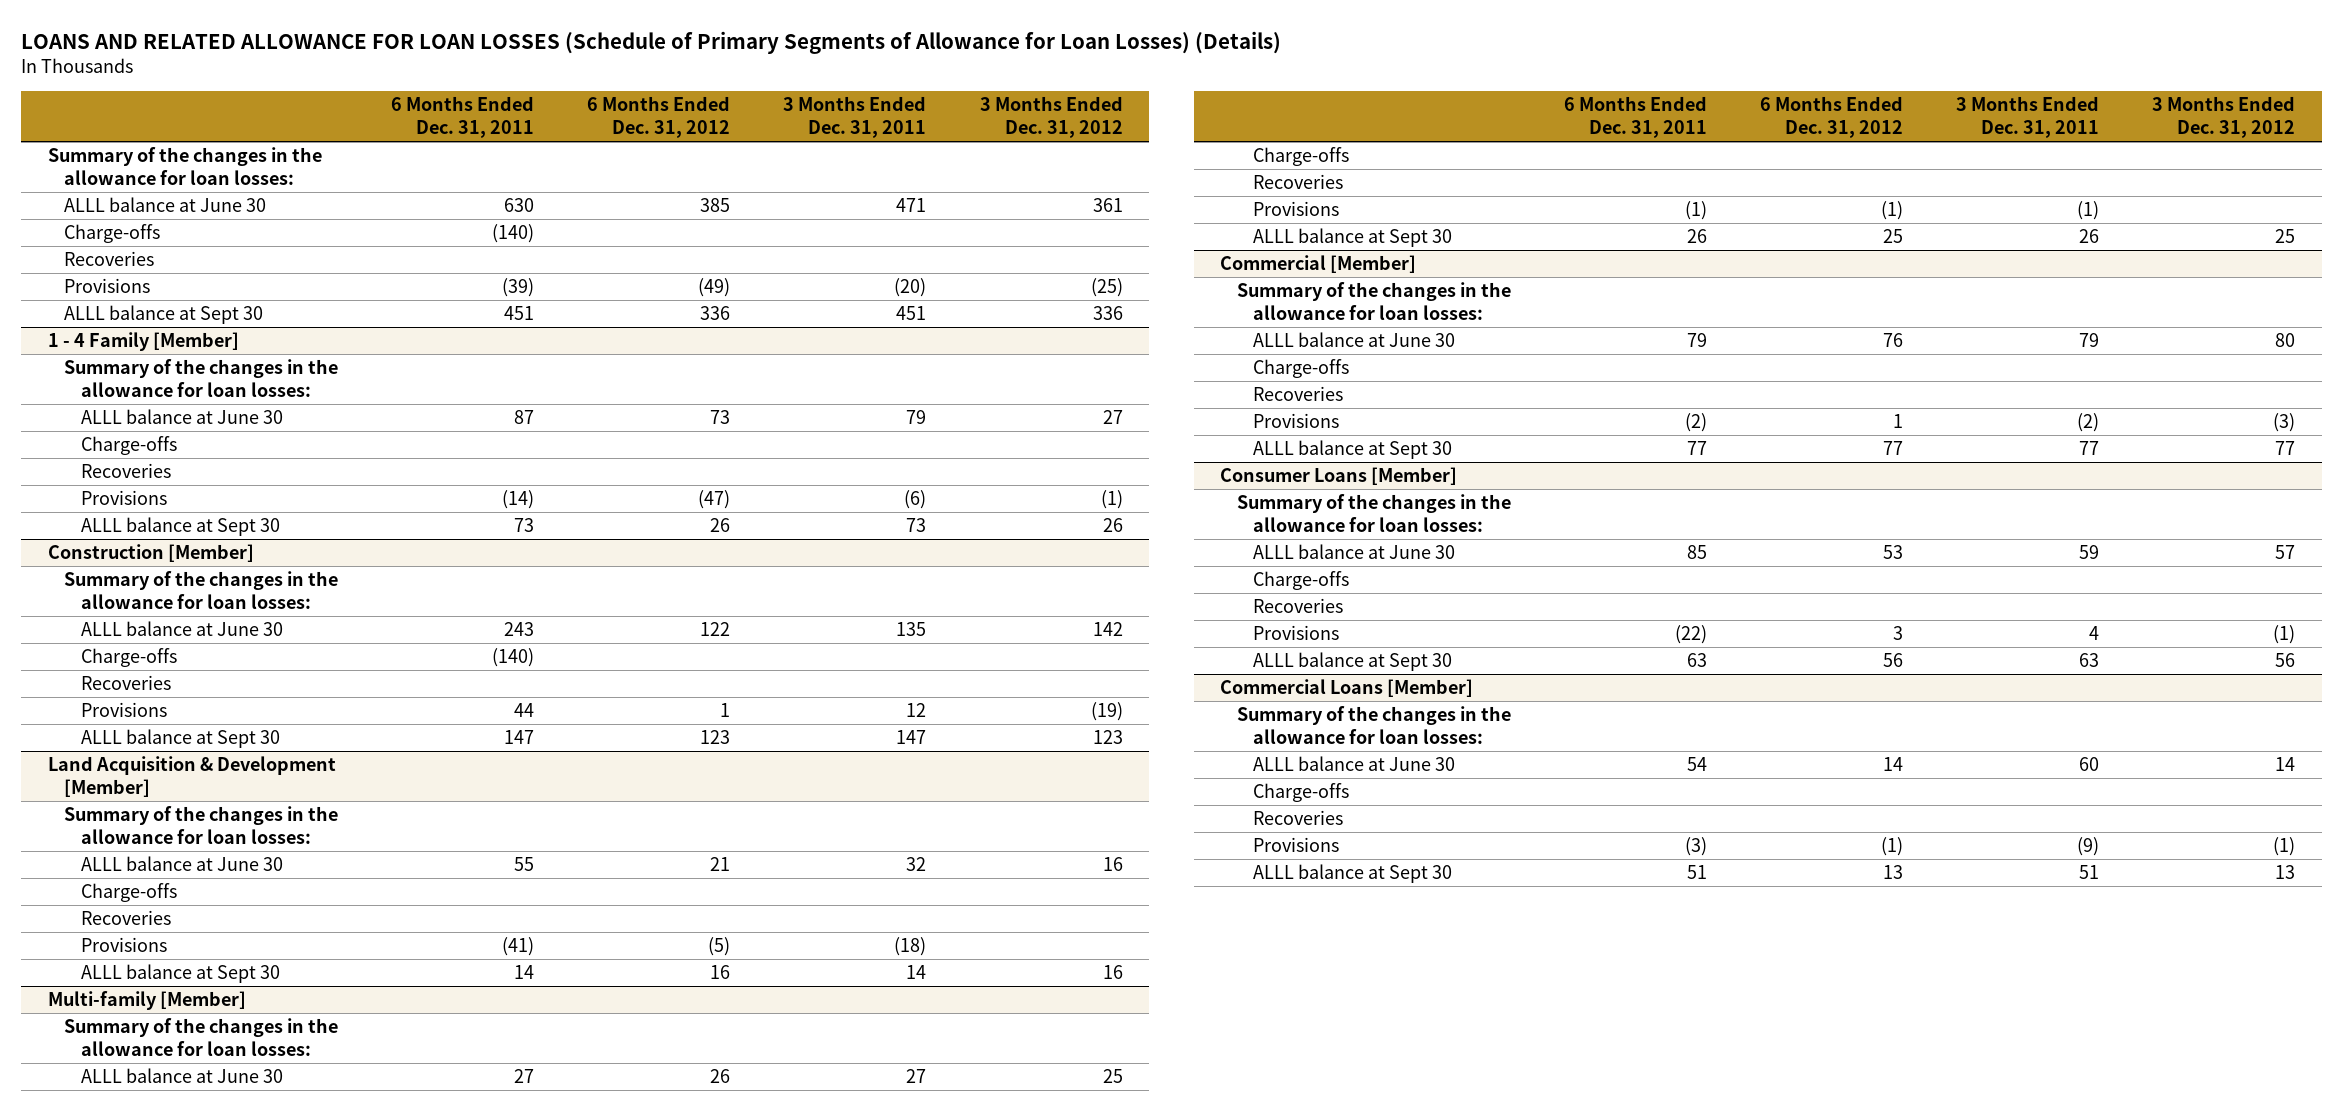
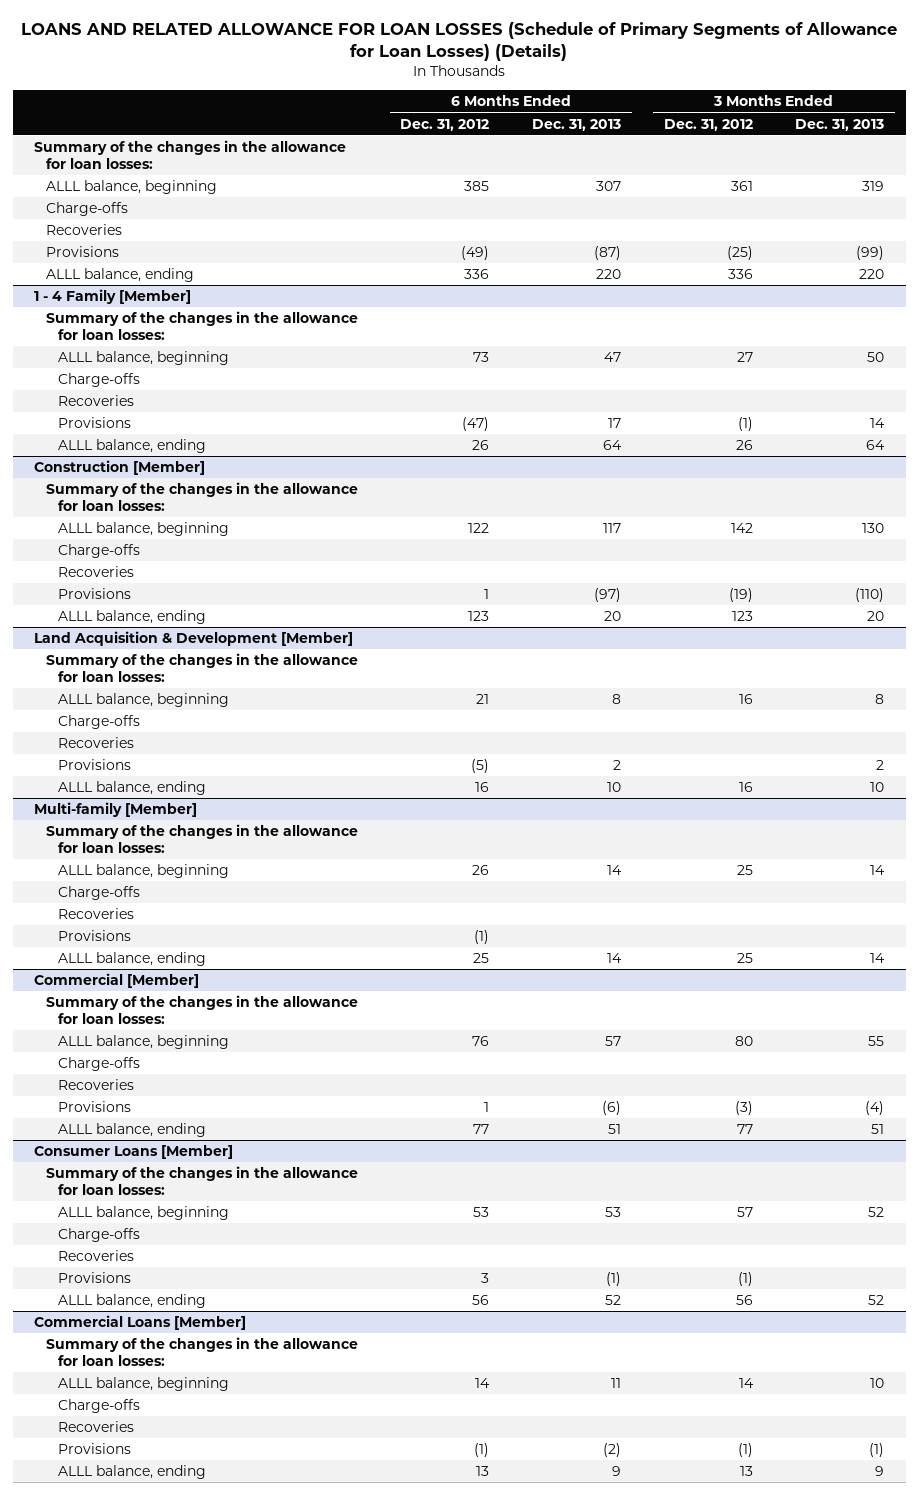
[391,95,535,138] 6 Months Ended Dec. 31, 2011 -> none
[783,95,927,138] 3 Months Ended Dec. 31, 2011 -> none
none -> [532,118,622,131] Dec. 31, 2013
none -> [795,118,885,131] Dec. 31, 2013
[64,197,267,213] ALLL balance at June 30 -> [45,180,217,195] ALLL balance, beginning
[64,305,264,325] ALLL balance at Sept 30 -> [45,268,194,283] ALLL balance, ending
[80,409,283,425] ALLL balance at June 30 -> [57,351,229,366] ALLL balance, beginning
[80,517,280,537] ALLL balance at Sept 30 -> [57,439,206,454] ALLL balance, ending
[80,621,283,637] ALLL balance at June 30 -> [57,522,229,537] ALLL balance, beginning
[80,729,280,749] ALLL balance at Sept 30 -> [57,610,206,625] ALLL balance, ending
[80,856,283,872] ALLL balance at June 30 -> [57,693,229,708] ALLL balance, beginning
[80,964,280,984] ALLL balance at Sept 30 -> [57,781,206,796] ALLL balance, ending
[80,1068,283,1084] ALLL balance at June 30 -> [57,864,229,879] ALLL balance, beginning
[1253,228,1453,248] ALLL balance at Sept 30 -> [57,952,206,967] ALLL balance, ending
[1253,332,1456,348] ALLL balance at June 30 -> [57,1035,229,1050] ALLL balance, beginning
[1253,440,1453,460] ALLL balance at Sept 30 -> [57,1123,206,1138] ALLL balance, ending
[1253,544,1456,560] ALLL balance at June 30 -> [57,1206,229,1221] ALLL balance, beginning
[1253,652,1453,672] ALLL balance at Sept 30 -> [57,1294,206,1309] ALLL balance, ending
[1253,756,1456,772] ALLL balance at June 30 -> [57,1377,229,1392] ALLL balance, beginning
[1253,864,1453,884] ALLL balance at Sept 30 -> [57,1465,206,1480] ALLL balance, ending

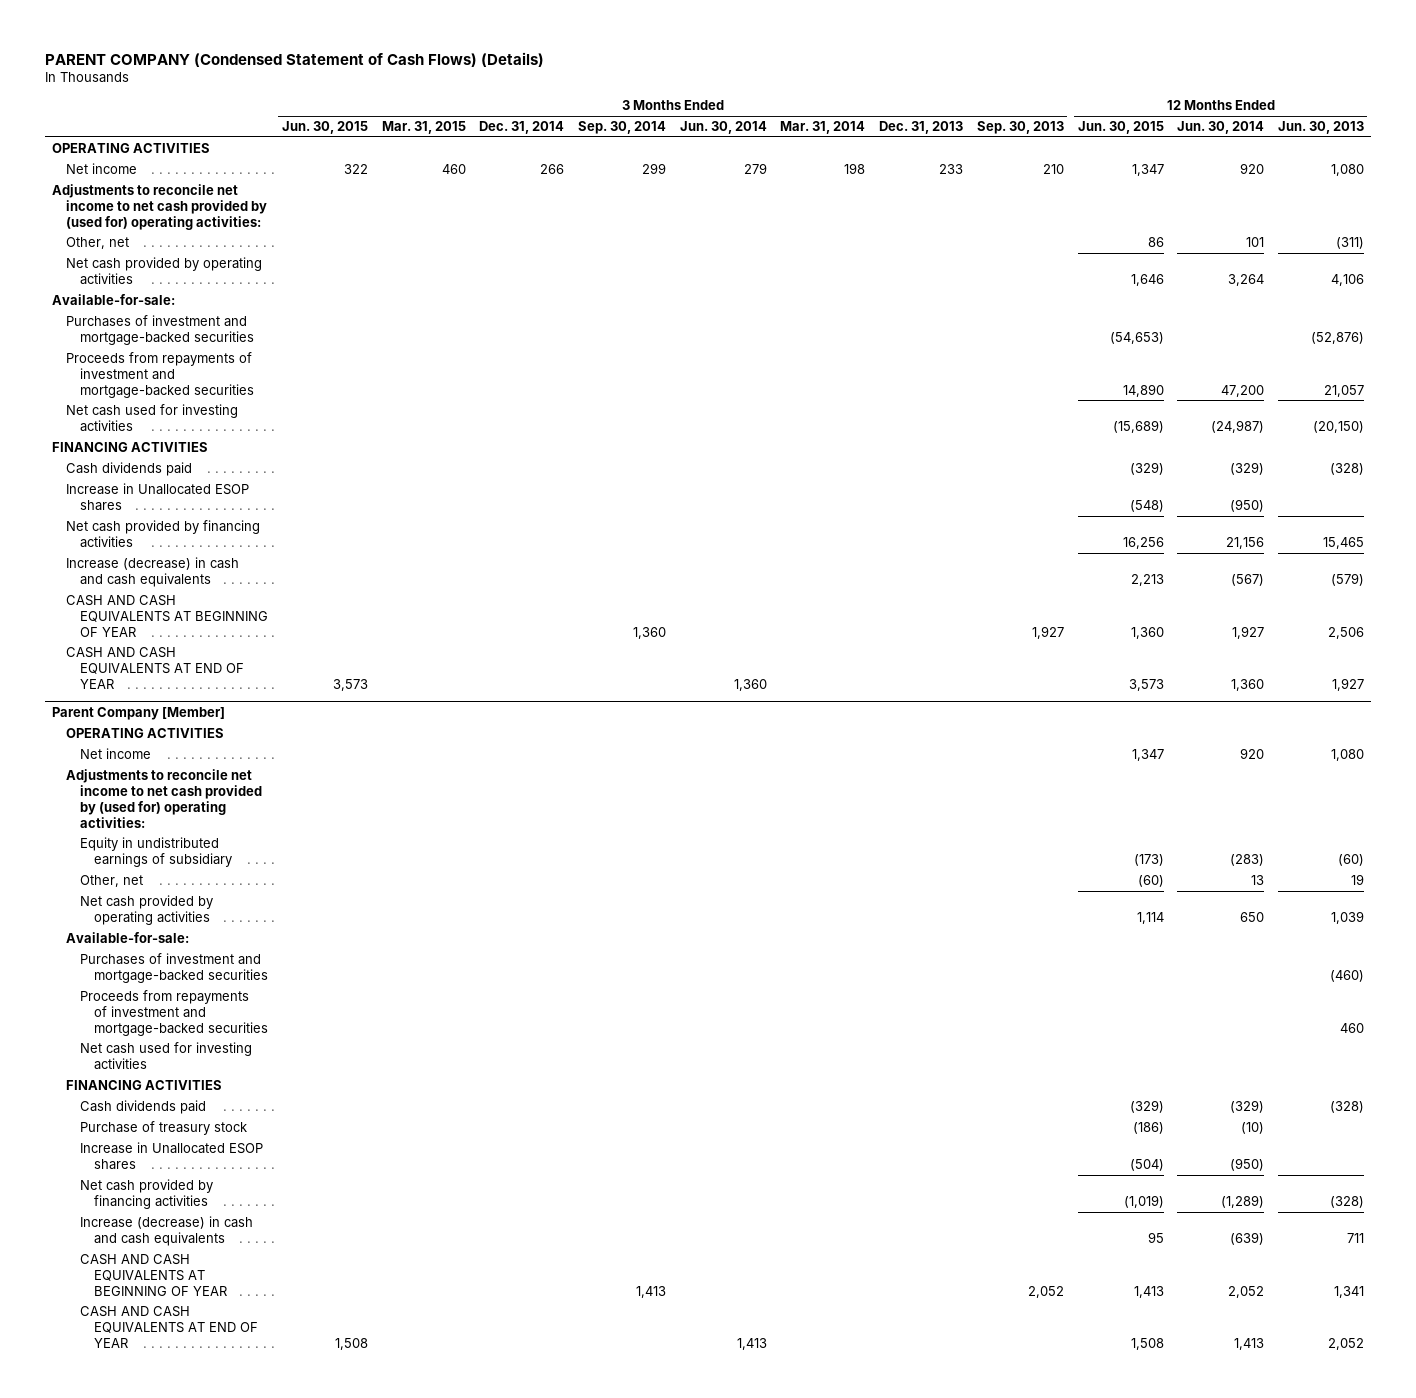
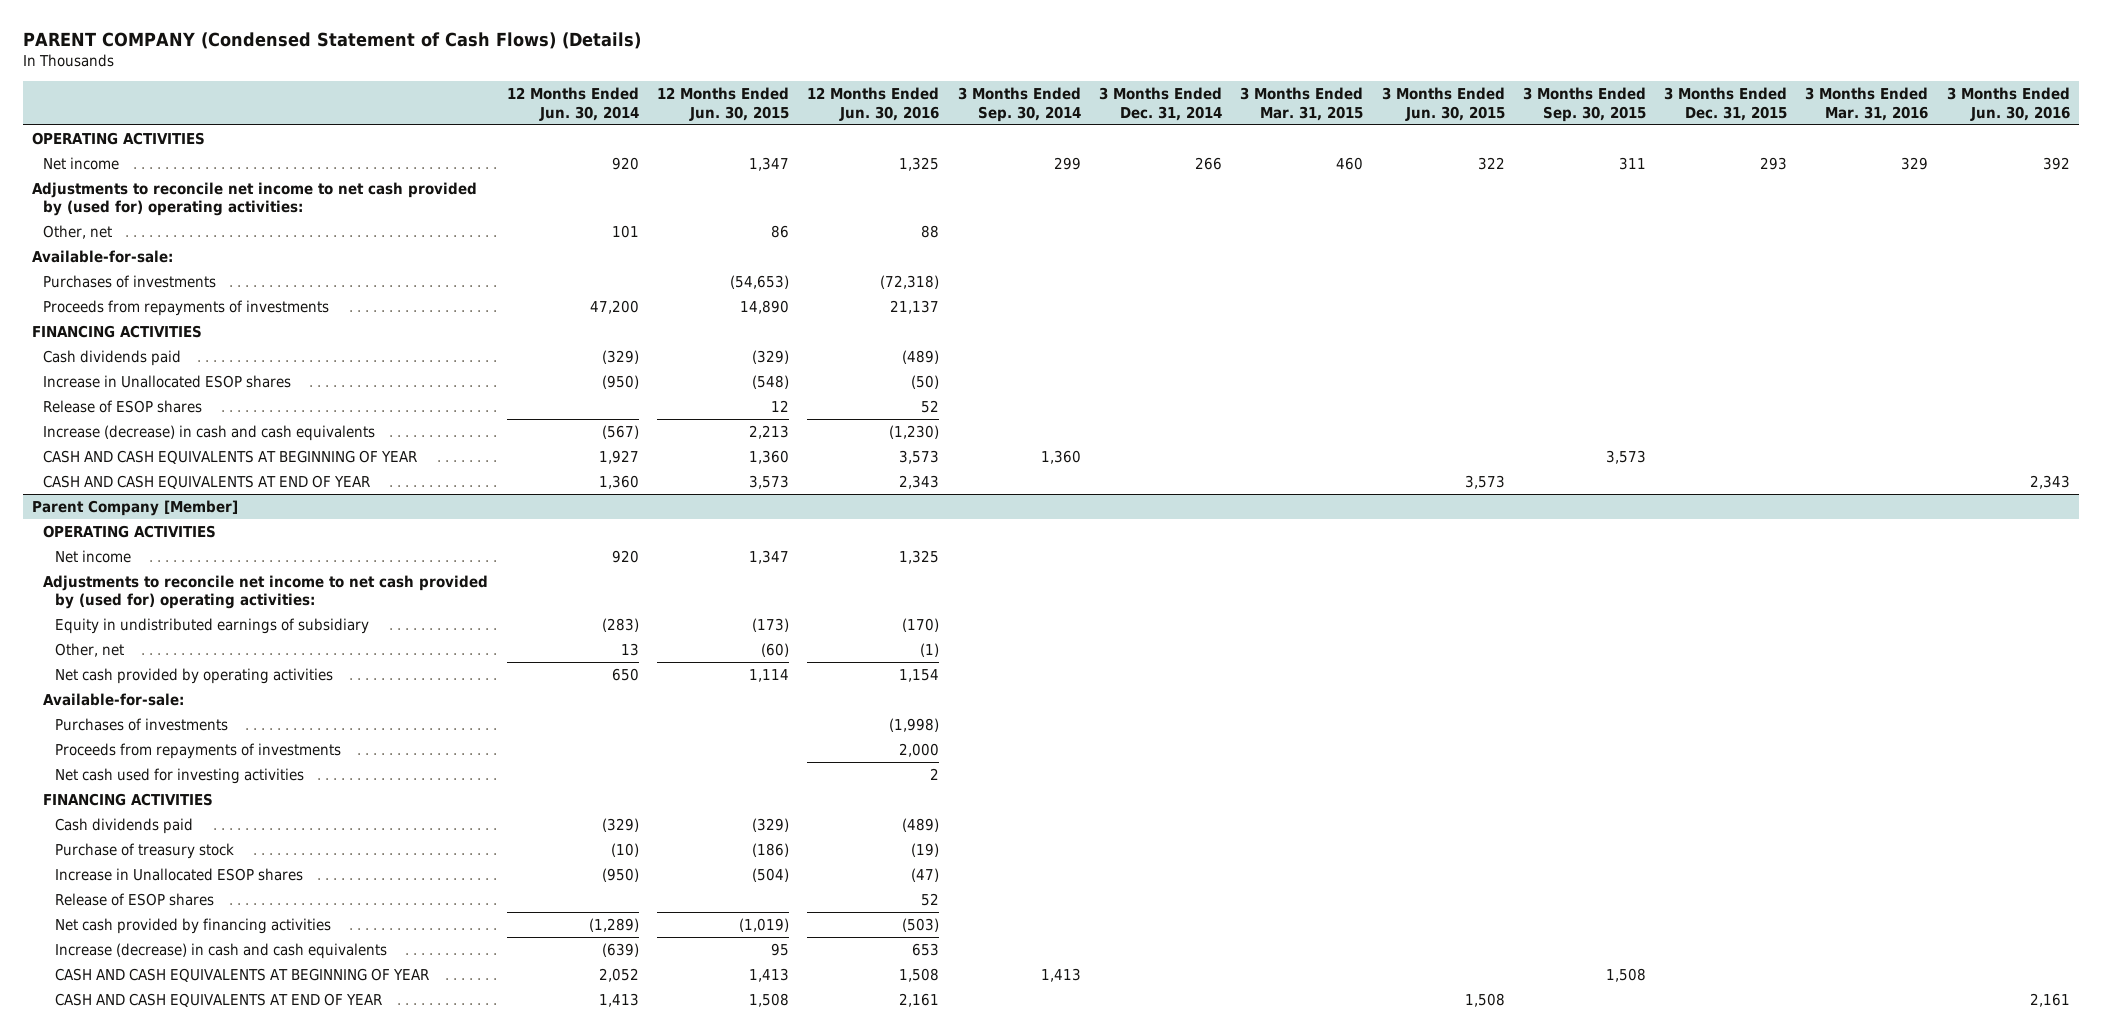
[679,121,767,135] Jun. 30, 2014 -> none
[780,121,866,135] Mar. 31, 2014 -> none
[879,121,964,135] Dec. 31, 2013 -> none
[976,121,1064,135] Sep. 30, 2013 -> none
[1277,121,1364,135] Jun. 30, 2013 -> none
none -> [807,87,940,121] 12 Months Ended Jun. 30, 2016
none -> [1522,87,1646,122] 3 Months Ended Sep. 30, 2015
none -> [1664,87,1788,121] 3 Months Ended Dec. 31, 2015
none -> [1805,87,1929,121] 3 Months Ended Mar. 31, 2016
none -> [1946,87,2070,121] 3 Months Ended Jun. 30, 2016
[65,257,262,285] Net cash provided by operating activities -> none
[65,404,238,432] Net cash used for investing activities -> none
[65,315,255,345] Purchases of investment and mortgage-backed securities -> [43,275,217,289] Purchases of investments
[65,352,255,398] Proceeds from repayments of investment and mortgage-backed securities -> [43,300,330,317] Proceeds from repayments of investments
[65,520,260,548] Net cash provided by financing activities -> none
none -> [43,400,203,414] Release of ESOP shares
[80,953,269,983] Purchases of investment and mortgage-backed securities -> [54,718,228,732] Purchases of investments
[80,990,269,1036] Proceeds from repayments of investment and mortgage-backed securities -> [54,743,341,760] Proceeds from repayments of investments
none -> [54,893,214,907] Release of ESOP shares

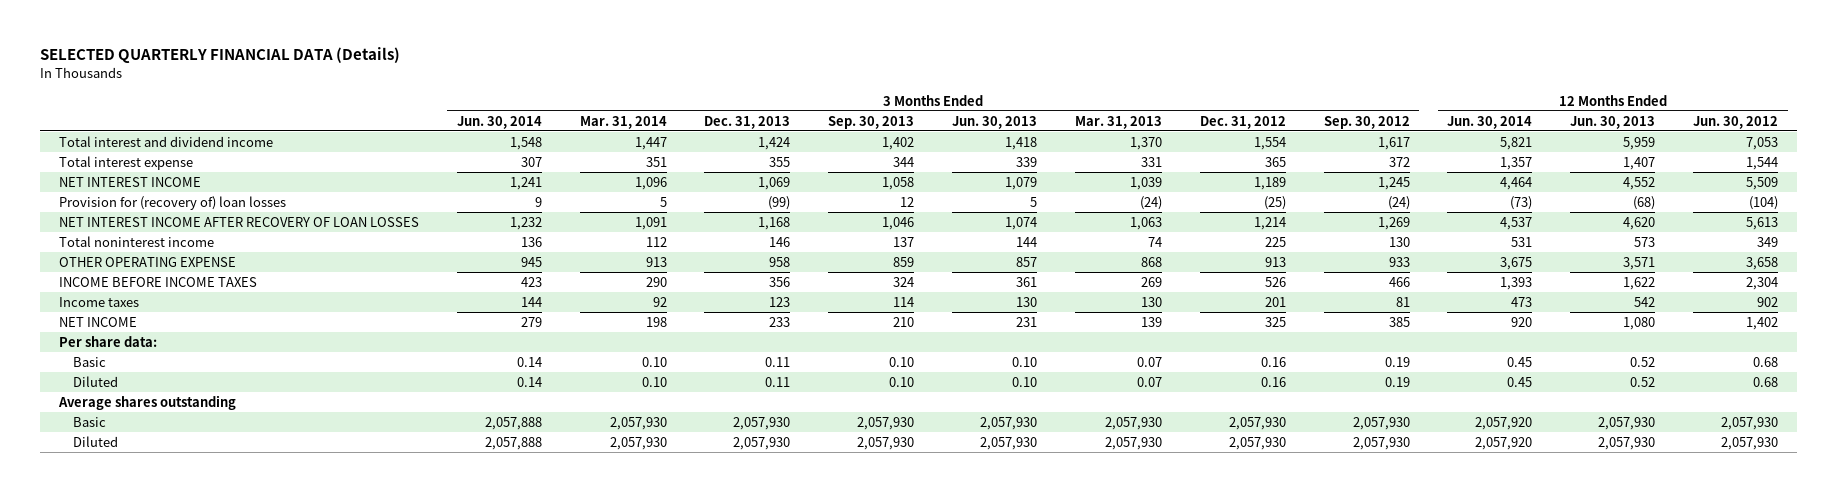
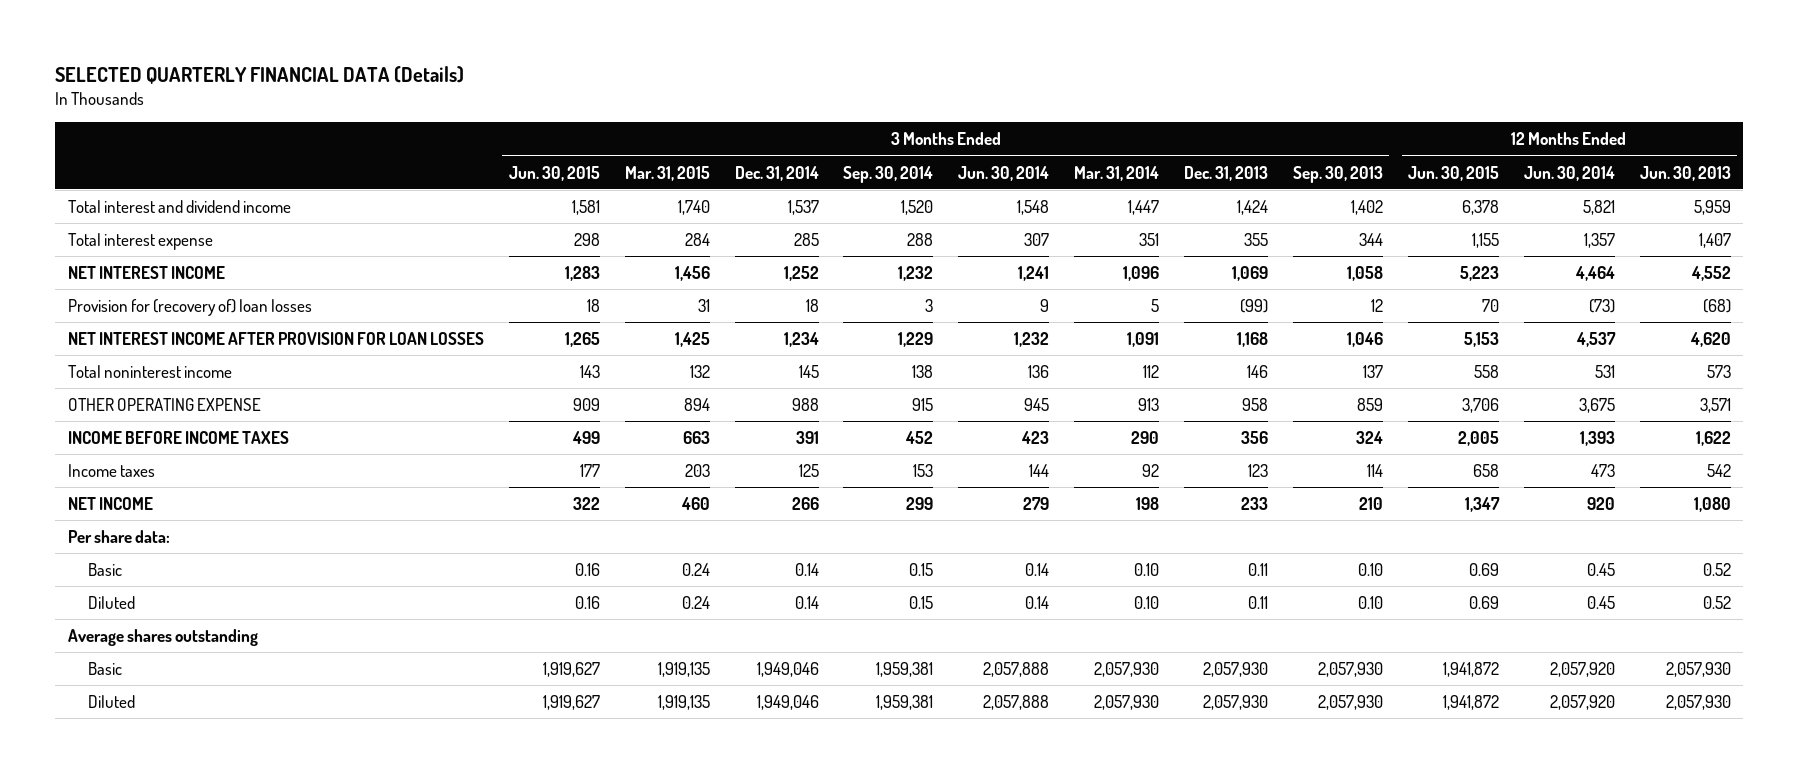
[952,115,1038,129] Jun. 30, 2013 -> none
[1074,115,1162,129] Mar. 31, 2013 -> none
[1199,115,1286,129] Dec. 31, 2012 -> none
[1323,115,1410,129] Sep. 30, 2012 -> none
[1693,115,1779,129] Jun. 30, 2012 -> none
none -> [508,165,600,181] Jun. 30, 2015
none -> [624,165,710,181] Mar. 31, 2015
none -> [734,165,819,181] Dec. 31, 2014
none -> [843,165,934,183] Sep. 30, 2014
none -> [1408,165,1500,181] Jun. 30, 2015
[58,216,419,227] NET INTEREST INCOME AFTER RECOVERY OF LOAN LOSSES -> [67,331,484,345] NET INTEREST INCOME AFTER PROVISION FOR LOAN LOSSES

